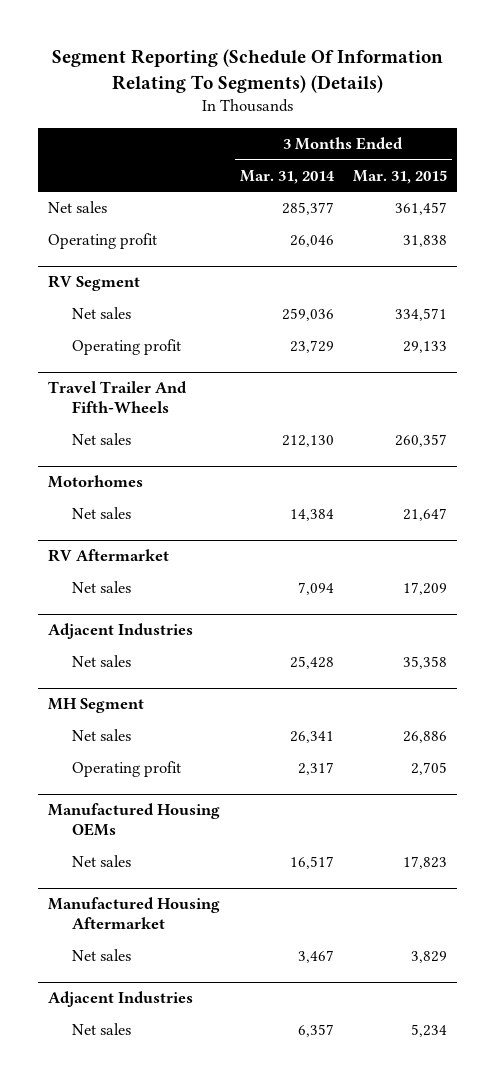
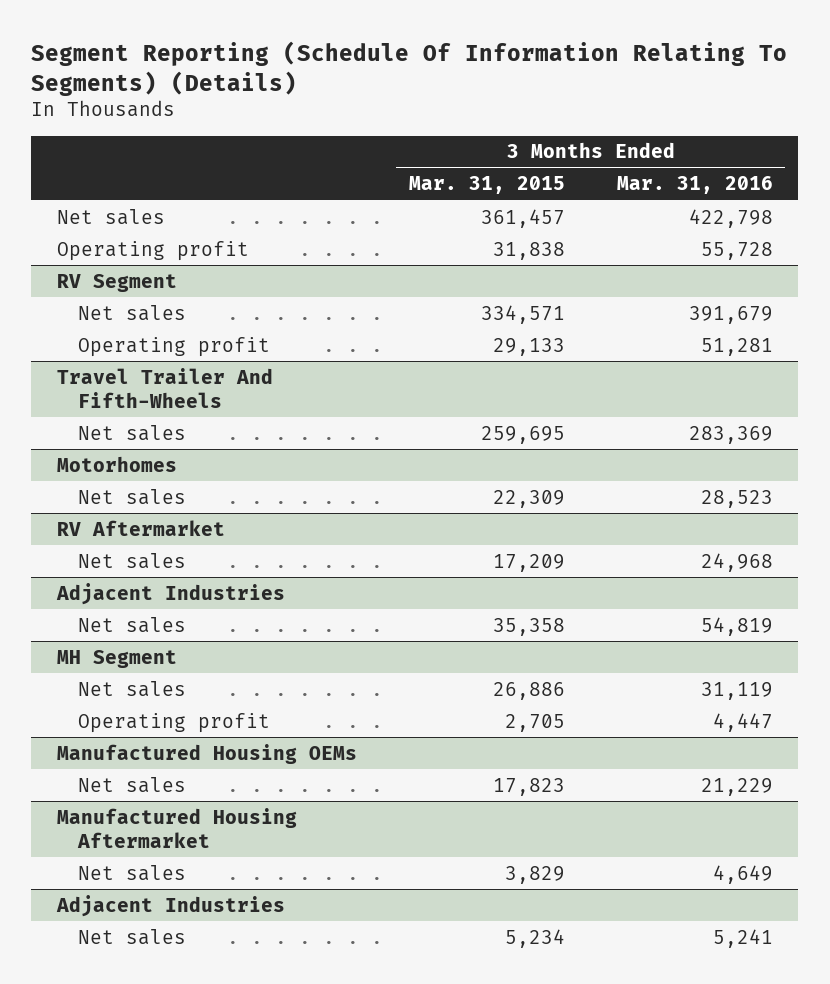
[239,169,335,184] Mar. 31, 2014 -> none
none -> [616,176,773,195] Mar. 31, 2016
[395,434,448,448] 260,357 -> [480,425,565,444] 259,695
[403,508,448,522] 21,647 -> [492,489,565,508] 22,309

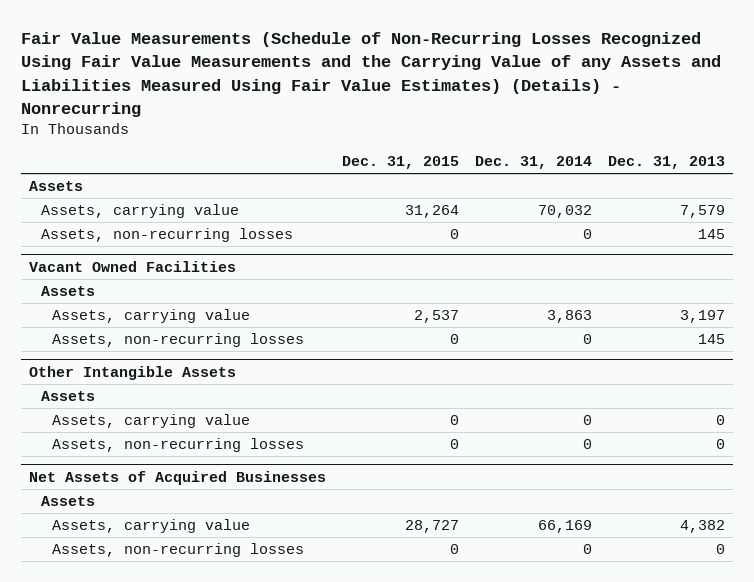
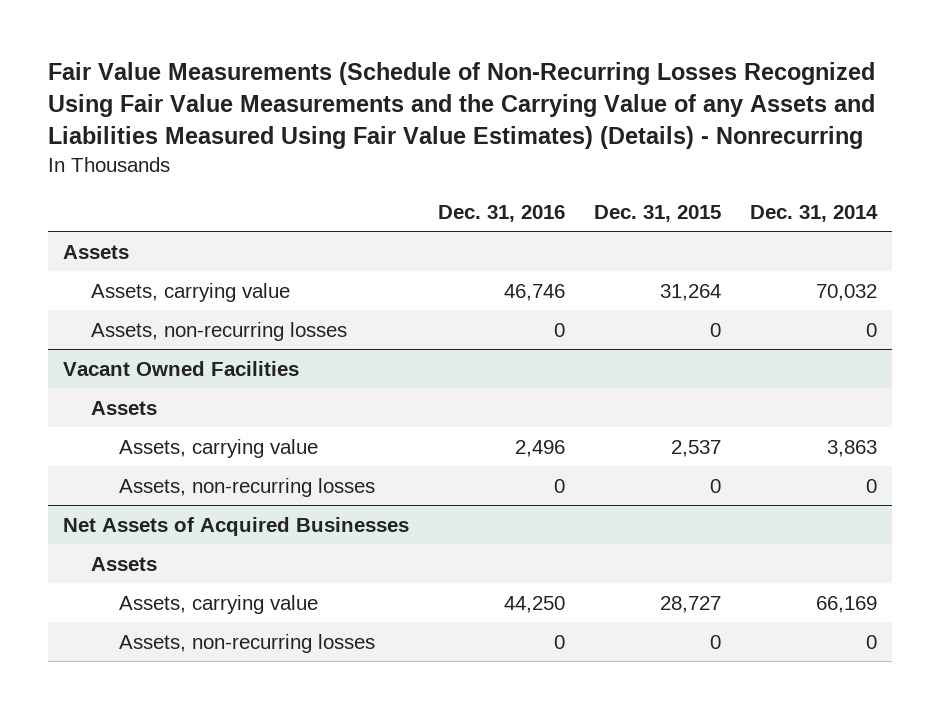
[608,155,726,169] Dec. 31, 2013 -> none
none -> [438,204,566,222] Dec. 31, 2016
[28,365,236,380] Other Intangible Assets -> none
[40,390,95,401] Assets -> none
[52,413,251,428] Assets, carrying value -> none
[52,437,305,452] Assets, non-recurring losses -> none

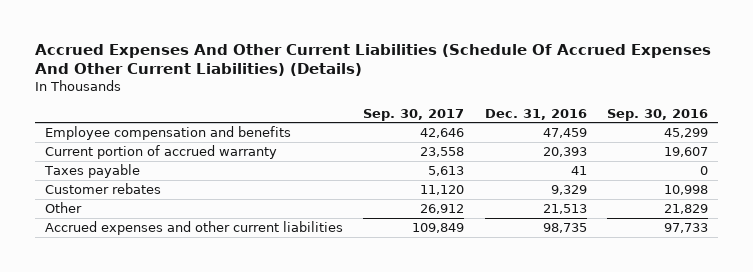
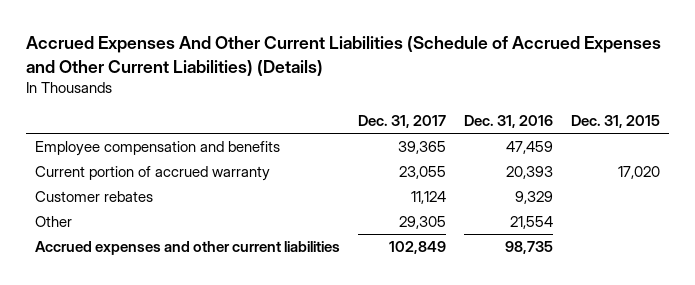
[35,43,712,77] Accrued Expenses And Other Current Liabilities (Schedule Of Accrued Expenses And Other Current Liabilities) (Details) -> [25,36,661,76] Accrued Expenses And Other Current Liabilities (Schedule of Accrued Expenses and Other Current Liabilities) (Details)
[363,108,465,121] Sep. 30, 2017 -> none
[607,108,709,121] Sep. 30, 2016 -> none
none -> [357,115,446,129] Dec. 31, 2017
none -> [570,115,660,129] Dec. 31, 2015
[44,163,141,178] Taxes payable -> none
[542,203,587,214] 21,513 -> [509,216,553,230] 21,554

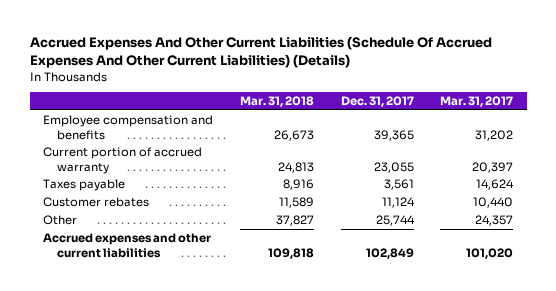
[25,36,661,76] Accrued Expenses And Other Current Liabilities (Schedule of Accrued Expenses and Other Current Liabilities) (Details) -> [29,36,492,69] Accrued Expenses And Other Current Liabilities (Schedule Of Accrued Expenses And Other Current Liabilities) (Details)
[463,115,553,129] Dec. 31, 2016 -> none
[570,115,660,129] Dec. 31, 2015 -> none
none -> [239,96,314,108] Mar. 31, 2018
none -> [440,96,514,108] Mar. 31, 2017
none -> [42,179,125,192] Taxes payable
[398,216,446,230] 29,305 -> [375,215,415,227] 25,744

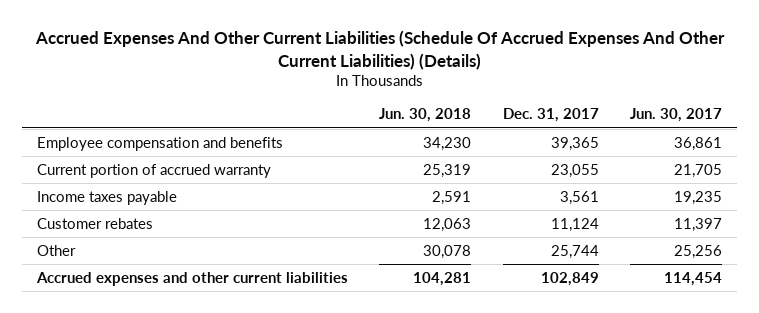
[239,96,314,108] Mar. 31, 2018 -> none
[440,96,514,108] Mar. 31, 2017 -> none
none -> [379,108,472,123] Jun. 30, 2018
none -> [629,108,722,123] Jun. 30, 2017
[42,179,125,192] Taxes payable -> [37,190,178,205] Income taxes payable

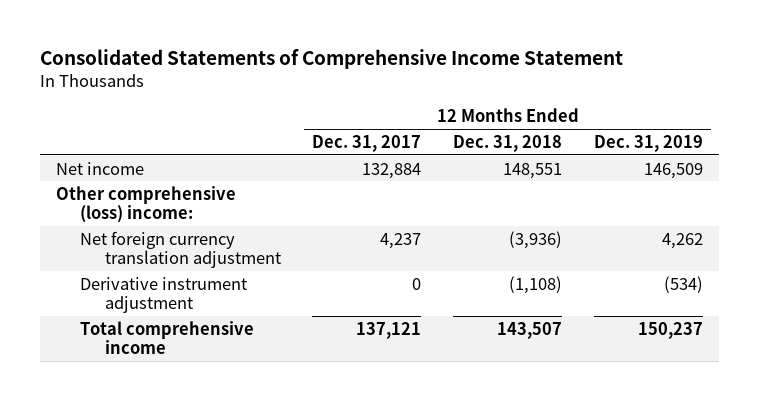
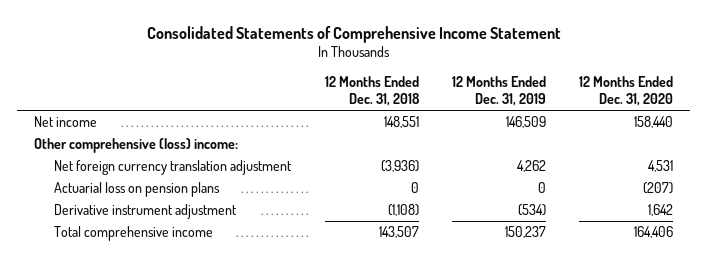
[312,134,422,152] Dec. 31, 2017 -> none
none -> [579,76,674,107] 12 Months Ended Dec. 31, 2020
none -> [54,182,221,198] Actuarial loss on pension plans

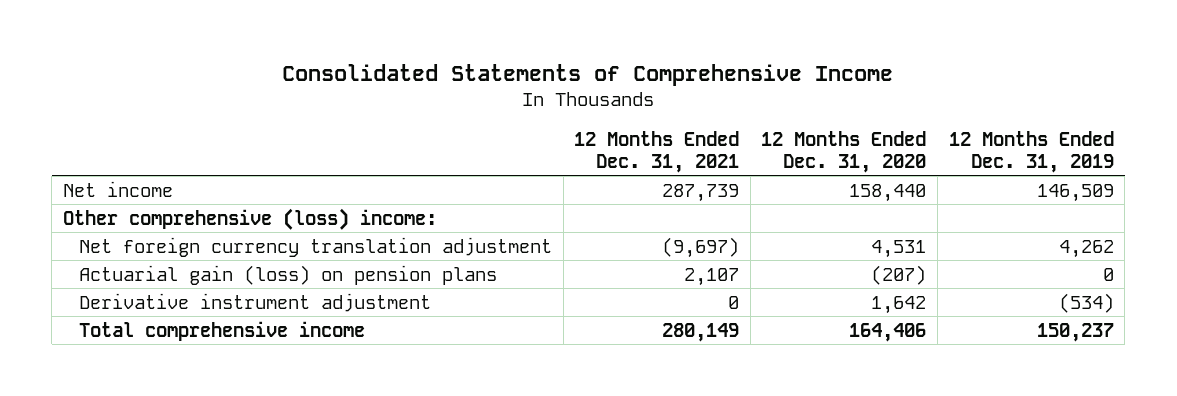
[146,25,561,43] Consolidated Statements of Comprehensive Income Statement -> [282,63,894,86] Consolidated Statements of Comprehensive Income
[324,76,420,107] 12 Months Ended Dec. 31, 2018 -> none
none -> [574,130,740,174] 12 Months Ended Dec. 31, 2021
[54,182,221,198] Actuarial loss on pension plans -> [78,264,497,285] Actuarial gain (loss) on pension plans

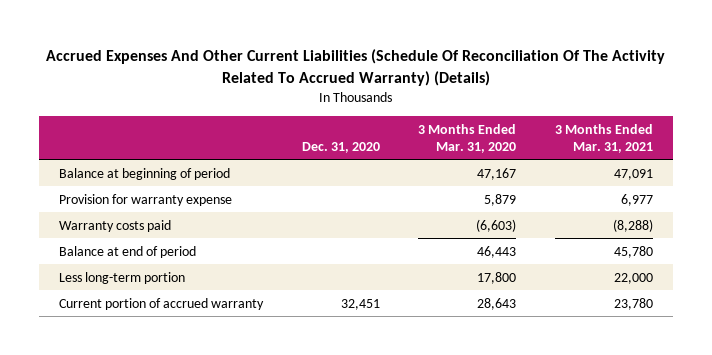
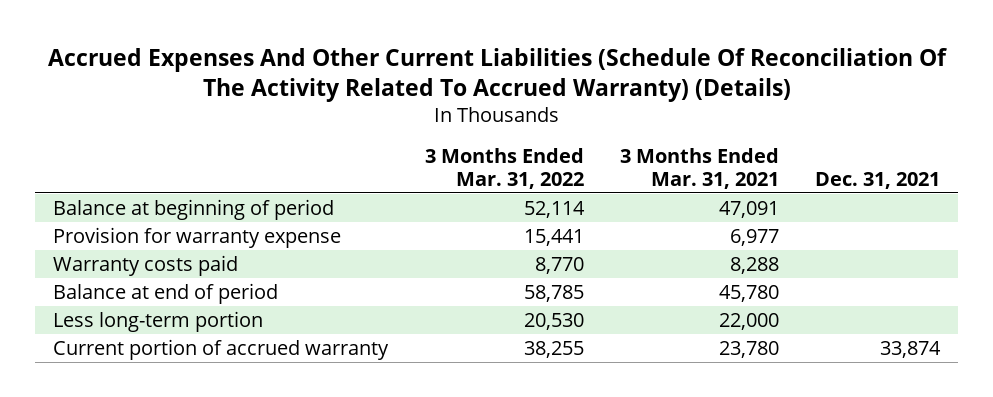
[301,141,380,153] Dec. 31, 2020 -> none
[418,123,517,153] 3 Months Ended Mar. 31, 2020 -> none
none -> [424,147,584,189] 3 Months Ended Mar. 31, 2022
none -> [814,171,940,189] Dec. 31, 2021
[613,218,654,232] (8,288) -> [729,256,779,274] 8,288

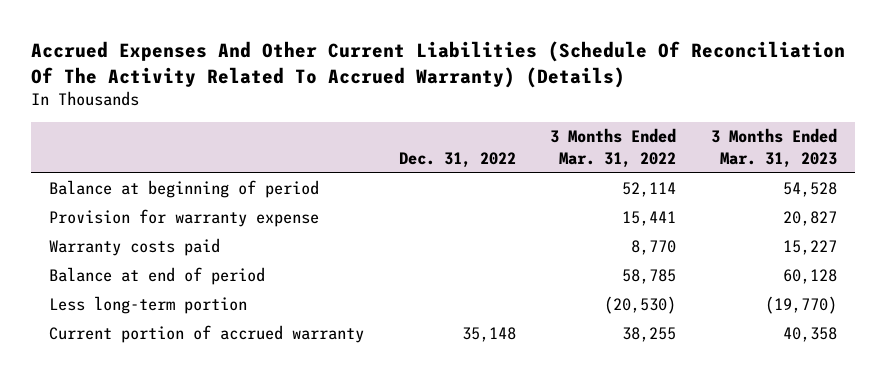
[619,147,779,189] 3 Months Ended Mar. 31, 2021 -> none
[814,171,940,189] Dec. 31, 2021 -> none
none -> [398,151,516,168] Dec. 31, 2022
none -> [711,128,838,168] 3 Months Ended Mar. 31, 2023
[523,312,584,330] 20,530 -> [604,295,677,314] (20,530)

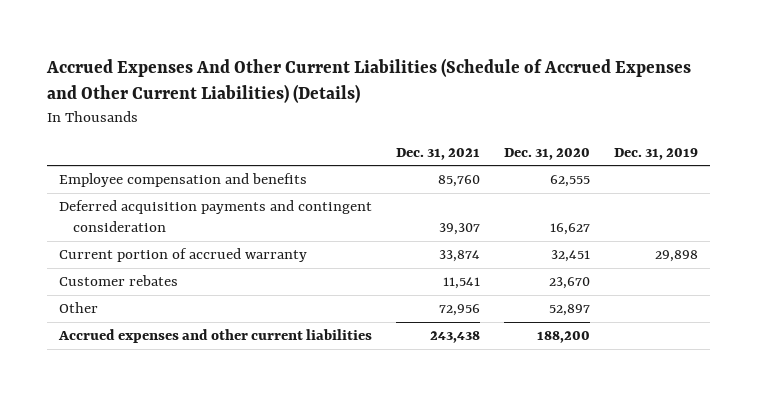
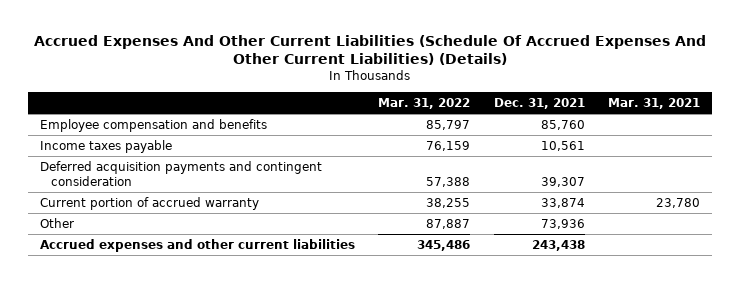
[46,58,692,104] Accrued Expenses And Other Current Liabilities (Schedule of Accrued Expenses and Other Current Liabilities) (Details) -> [34,34,707,66] Accrued Expenses And Other Current Liabilities (Schedule Of Accrued Expenses And Other Current Liabilities) (Details)
[504,147,591,160] Dec. 31, 2020 -> none
[613,147,698,160] Dec. 31, 2019 -> none
none -> [378,97,471,109] Mar. 31, 2022
none -> [608,97,701,109] Mar. 31, 2021
none -> [39,139,172,153] Income taxes payable
[59,275,179,287] Customer rebates -> none
[439,304,481,317] 72,956 -> [540,218,585,229] 73,936

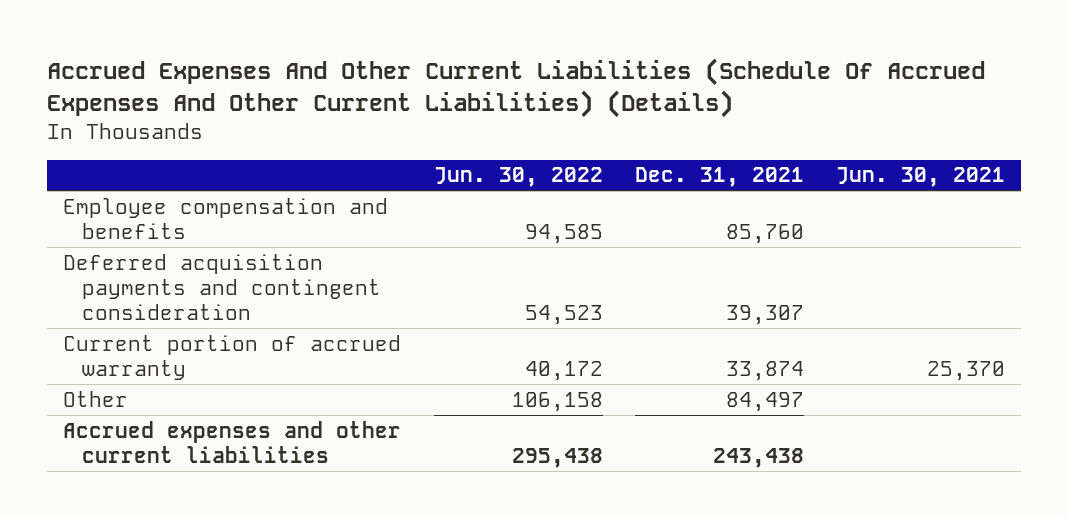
[378,97,471,109] Mar. 31, 2022 -> none
[608,97,701,109] Mar. 31, 2021 -> none
none -> [433,167,603,188] Jun. 30, 2022
none -> [835,167,1005,188] Jun. 30, 2021
[39,139,172,153] Income taxes payable -> none
[540,218,585,229] 73,936 -> [725,391,804,412] 84,497

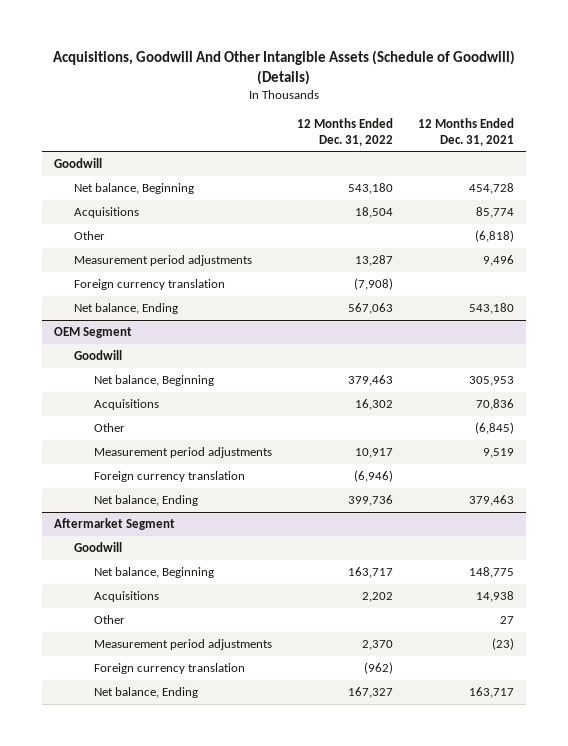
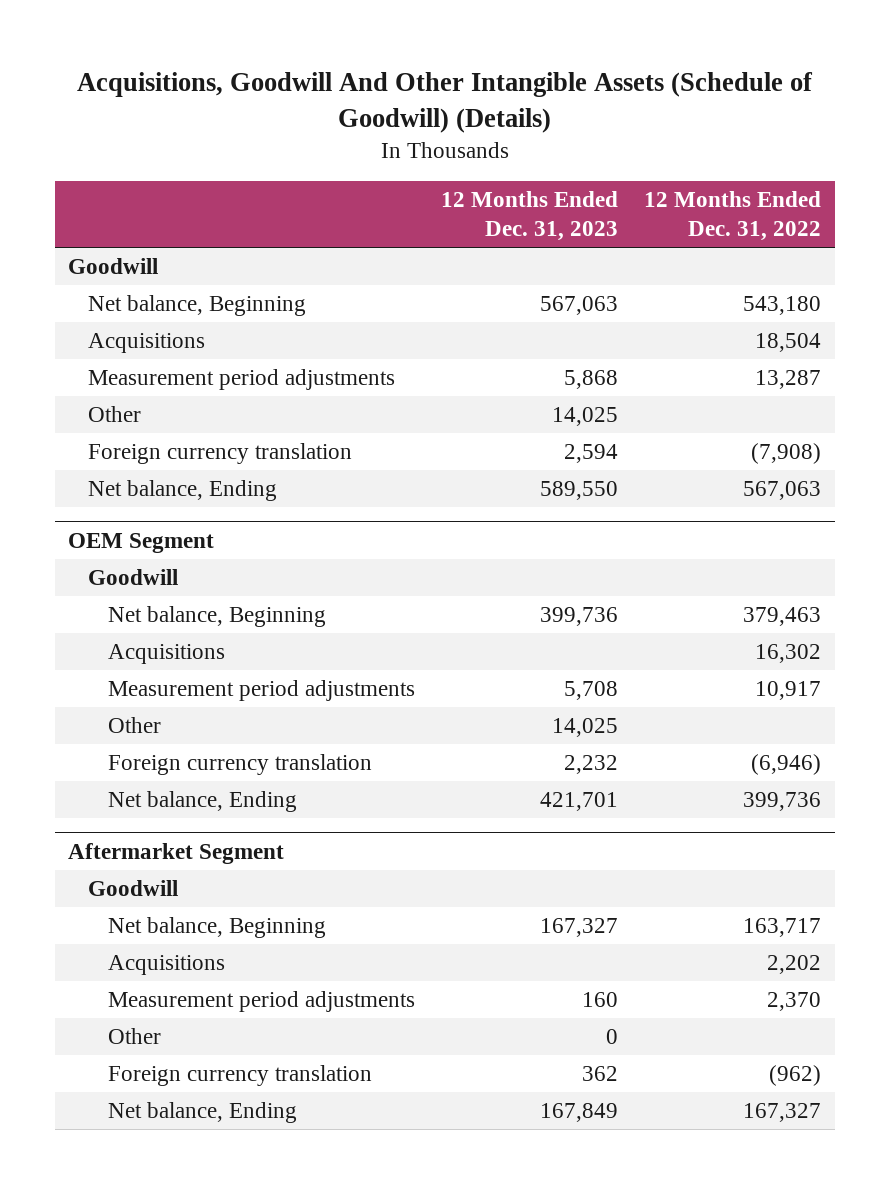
[417,117,514,146] 12 Months Ended Dec. 31, 2021 -> none
none -> [441,190,619,242] 12 Months Ended Dec. 31, 2023
[74,231,106,241] Other -> [88,405,142,422] Other
[93,423,125,433] Other -> [107,716,161,733] Other
[93,615,125,625] Other -> [107,1027,161,1044] Other

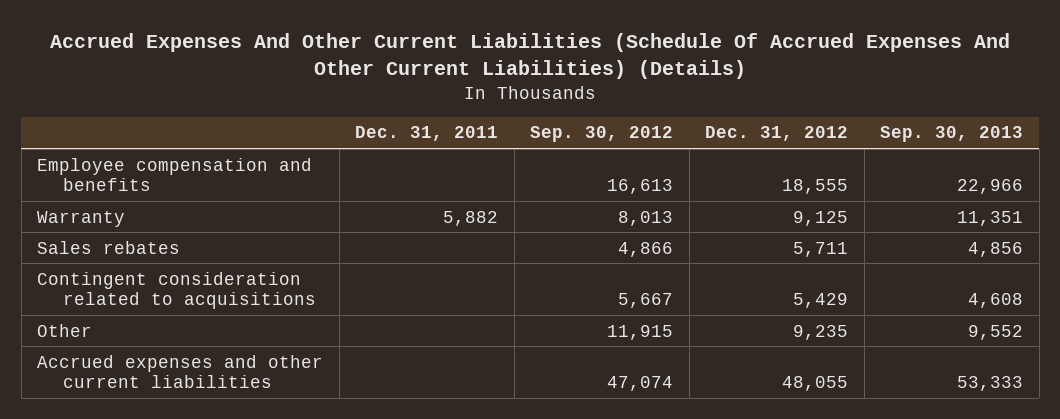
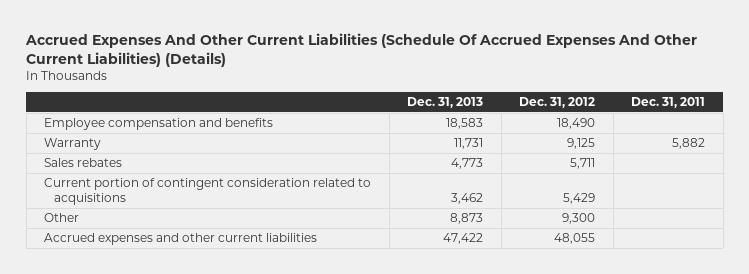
[530,126,674,143] Sep. 30, 2012 -> none
[880,126,1024,143] Sep. 30, 2013 -> none
none -> [407,97,484,109] Dec. 31, 2013
[782,179,849,195] 18,555 -> [557,118,596,130] 18,490
[37,271,316,310] Contingent consideration related to acquisitions -> [44,178,372,206] Current portion of contingent consideration related to acquisitions
[793,324,849,340] 9,235 -> [562,213,596,225] 9,300

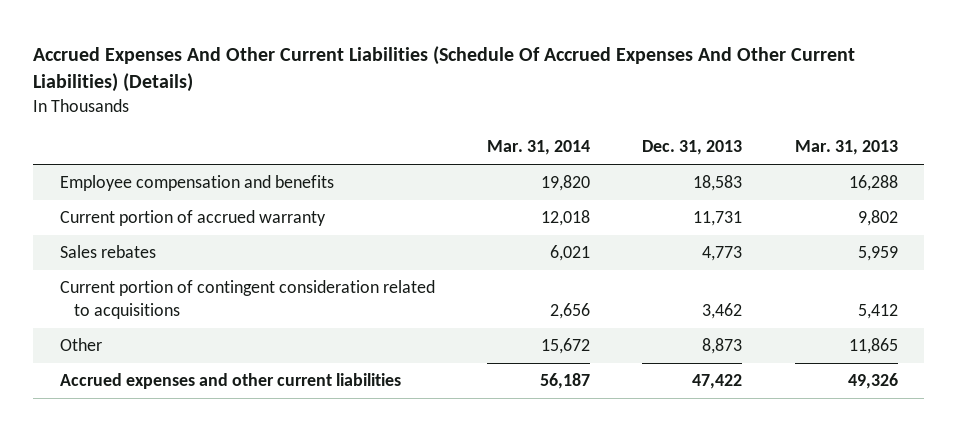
[519,97,596,109] Dec. 31, 2012 -> none
[631,97,706,109] Dec. 31, 2011 -> none
none -> [487,140,591,156] Mar. 31, 2014
none -> [794,140,898,156] Mar. 31, 2013
[44,138,102,151] Warranty -> [59,210,326,227] Current portion of accrued warranty

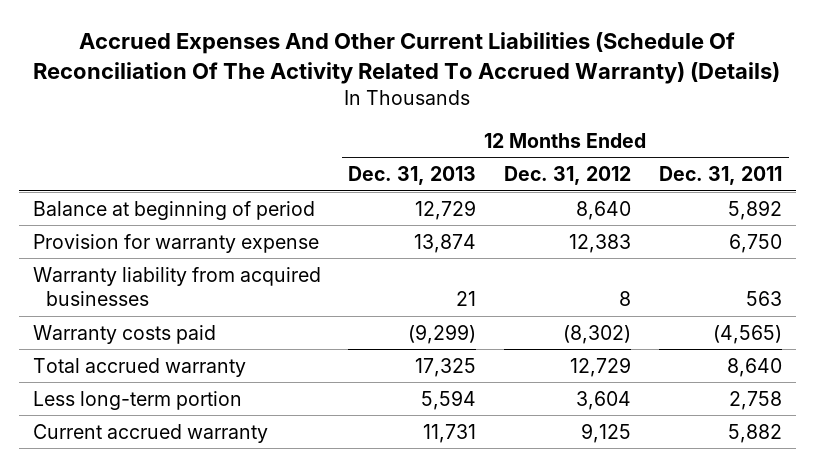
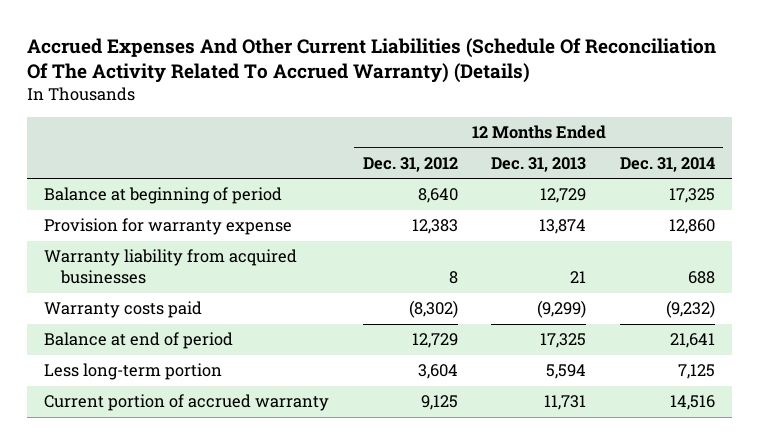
[658,166,782,186] Dec. 31, 2011 -> none
none -> [619,156,715,172] Dec. 31, 2014
[32,357,246,377] Total accrued warranty -> [43,332,233,350] Balance at end of period
[32,423,268,443] Current accrued warranty -> [43,394,329,412] Current portion of accrued warranty

